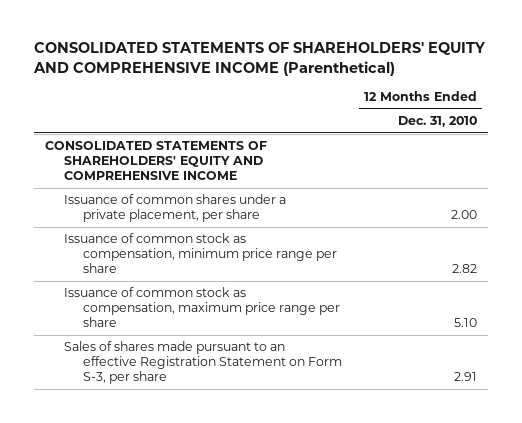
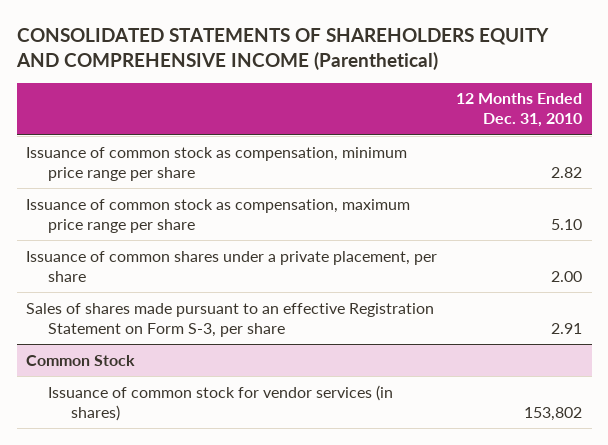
[32,42,486,76] CONSOLIDATED STATEMENTS OF SHAREHOLDERS' EQUITY AND COMPREHENSIVE INCOME (Parenthetical) -> [15,27,549,70] CONSOLIDATED STATEMENTS OF SHAREHOLDERS EQUITY AND COMPREHENSIVE INCOME (Parenthetical)
[44,141,267,181] CONSOLIDATED STATEMENTS OF SHAREHOLDERS' EQUITY AND COMPREHENSIVE INCOME -> none
[63,194,286,223] Issuance of common shares under a private placement, per share -> [26,250,438,282] Issuance of common shares under a private placement, per share
none -> [26,354,136,366] Common Stock
none -> [48,384,394,421] Issuance of common stock for vendor services (in shares)

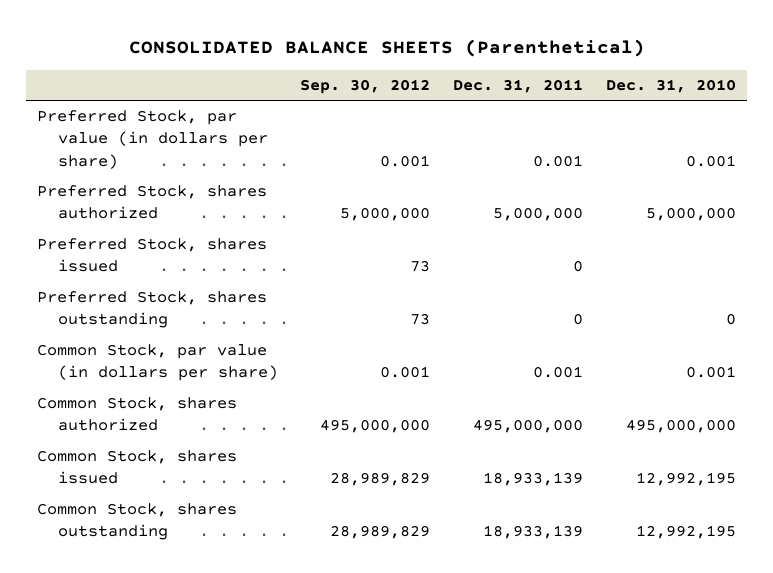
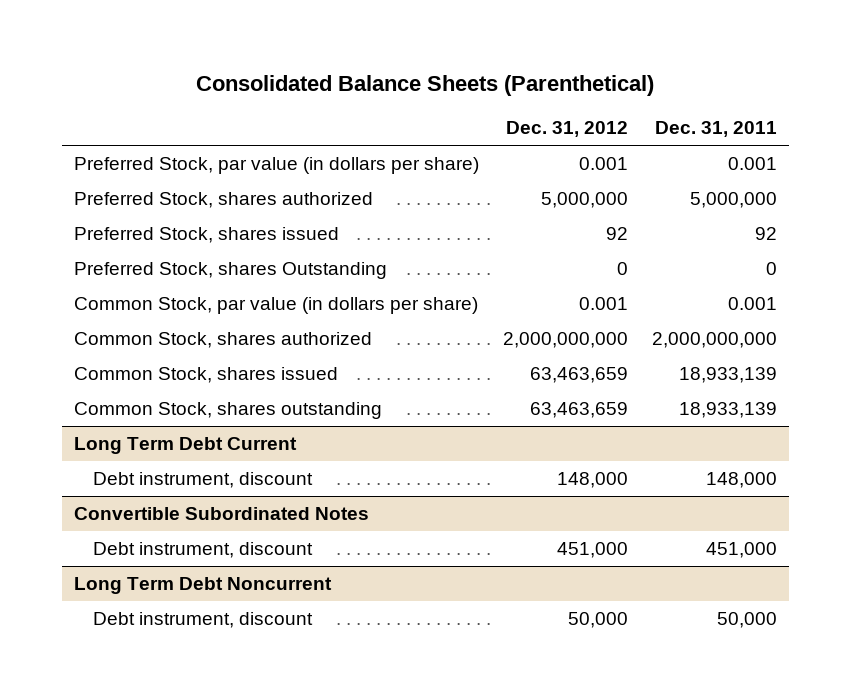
[128,38,645,57] CONSOLIDATED BALANCE SHEETS (Parenthetical) -> [196,75,655,97] Consolidated Balance Sheets (Parenthetical)
[300,78,431,94] Sep. 30, 2012 -> none
[605,78,736,93] Dec. 31, 2010 -> none
none -> [505,121,628,138] Dec. 31, 2012
[573,260,584,273] 0 -> [754,226,777,240] 92
[37,291,268,329] Preferred Stock, shares outstanding -> [73,261,387,279] Preferred Stock, shares Outstanding
[473,419,584,434] 495,000,000 -> [651,331,777,348] 2,000,000,000
none -> [73,436,297,454] Long Term Debt Current
none -> [92,471,313,488] Debt instrument, discount
none -> [73,506,369,520] Convertible Subordinated Notes
none -> [92,541,313,558] Debt instrument, discount
none -> [73,576,332,594] Long Term Debt Noncurrent
none -> [92,611,313,628] Debt instrument, discount

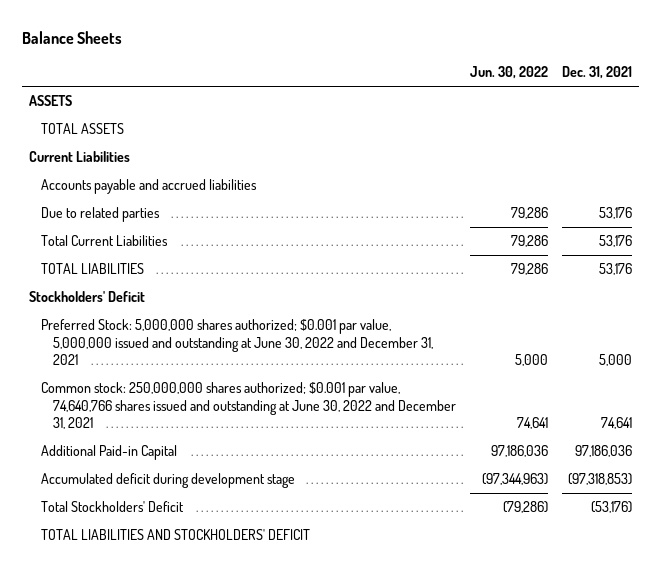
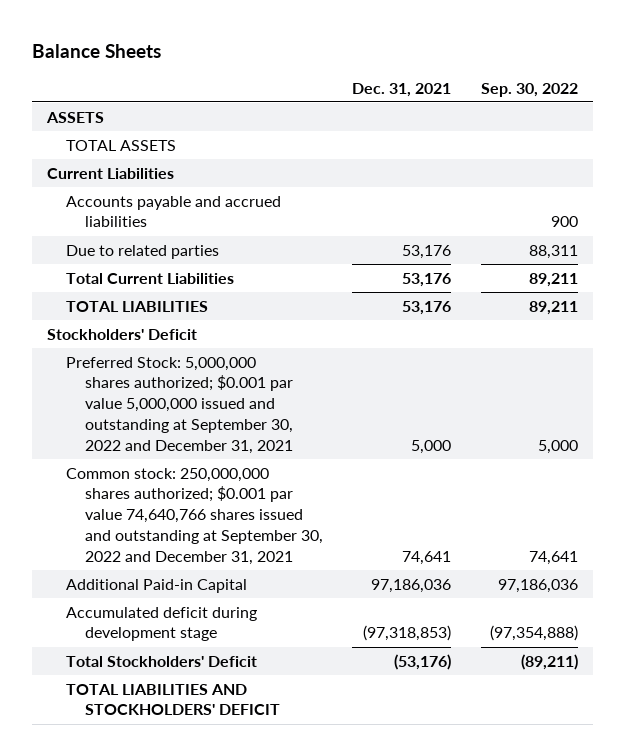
[469,66,548,80] Jun. 30, 2022 -> none
none -> [480,82,578,97] Sep. 30, 2022
[40,319,433,365] Preferred Stock: 5,000,000 shares authorized; $0.001 par value, 5,000,000 issued and outstanding at June 30, 2022 and December 31, 2021 -> [65,356,293,454] Preferred Stock: 5,000,000 shares authorized; $0.001 par value 5,000,000 issued and outstanding at September 30, 2022 and December 31, 2021
[40,382,456,429] Common stock: 250,000,000 shares authorized; $0.001 par value, 74,640,766 shares issued and outstanding at June 30, 2022 and December 31, 2021 -> [65,467,323,565] Common stock: 250,000,000 shares authorized; $0.001 par value 74,640,766 shares issued and outstanding at September 30, 2022 and December 31, 2021

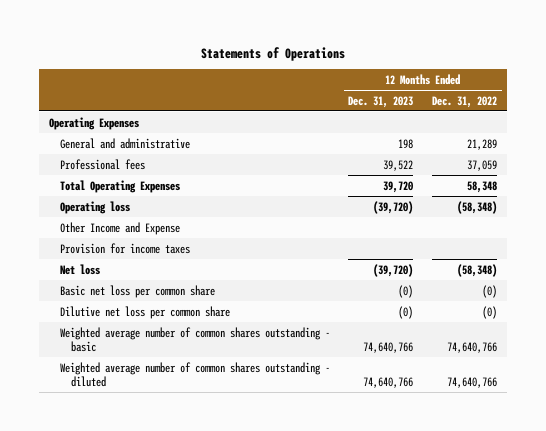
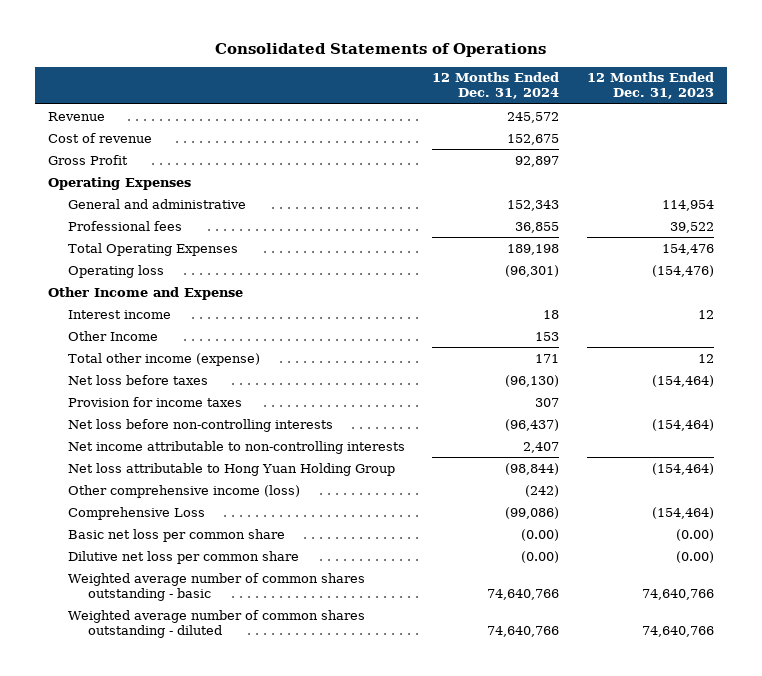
[200,46,345,61] Statements of Operations -> [214,43,546,58] Consolidated Statements of Operations
[432,95,498,108] Dec. 31, 2022 -> none
none -> [432,72,560,100] 12 Months Ended Dec. 31, 2024
none -> [48,111,106,121] Revenue
none -> [48,132,153,143] Cost of revenue
none -> [48,154,129,165] Gross Profit
[398,138,414,149] 198 -> [661,199,714,211] 114,954
[383,180,414,193] 39,720 -> [661,243,714,255] 154,476
[373,200,414,214] (39,720) -> [651,264,714,277] (154,476)
none -> [68,309,172,319] Interest income
none -> [68,330,159,341] Other Income
none -> [68,352,261,366] Total other income (expense)
none -> [68,374,209,385] Net loss before taxes
none -> [68,418,334,432] Net loss before non-controlling interests
none -> [68,440,406,454] Net income attributable to non-controlling interests
[59,263,100,275] Net loss -> [68,462,396,476] Net loss attributable to Hong Yuan Holding Group
[373,263,414,277] (39,720) -> [651,462,714,475] (154,464)
none -> [68,484,301,498] Other comprehensive income (loss)
none -> [68,506,206,520] Comprehensive Loss
[398,284,414,298] (0) -> [675,528,714,541] (0.00)
[398,305,414,319] (0) -> [675,550,714,563] (0.00)

